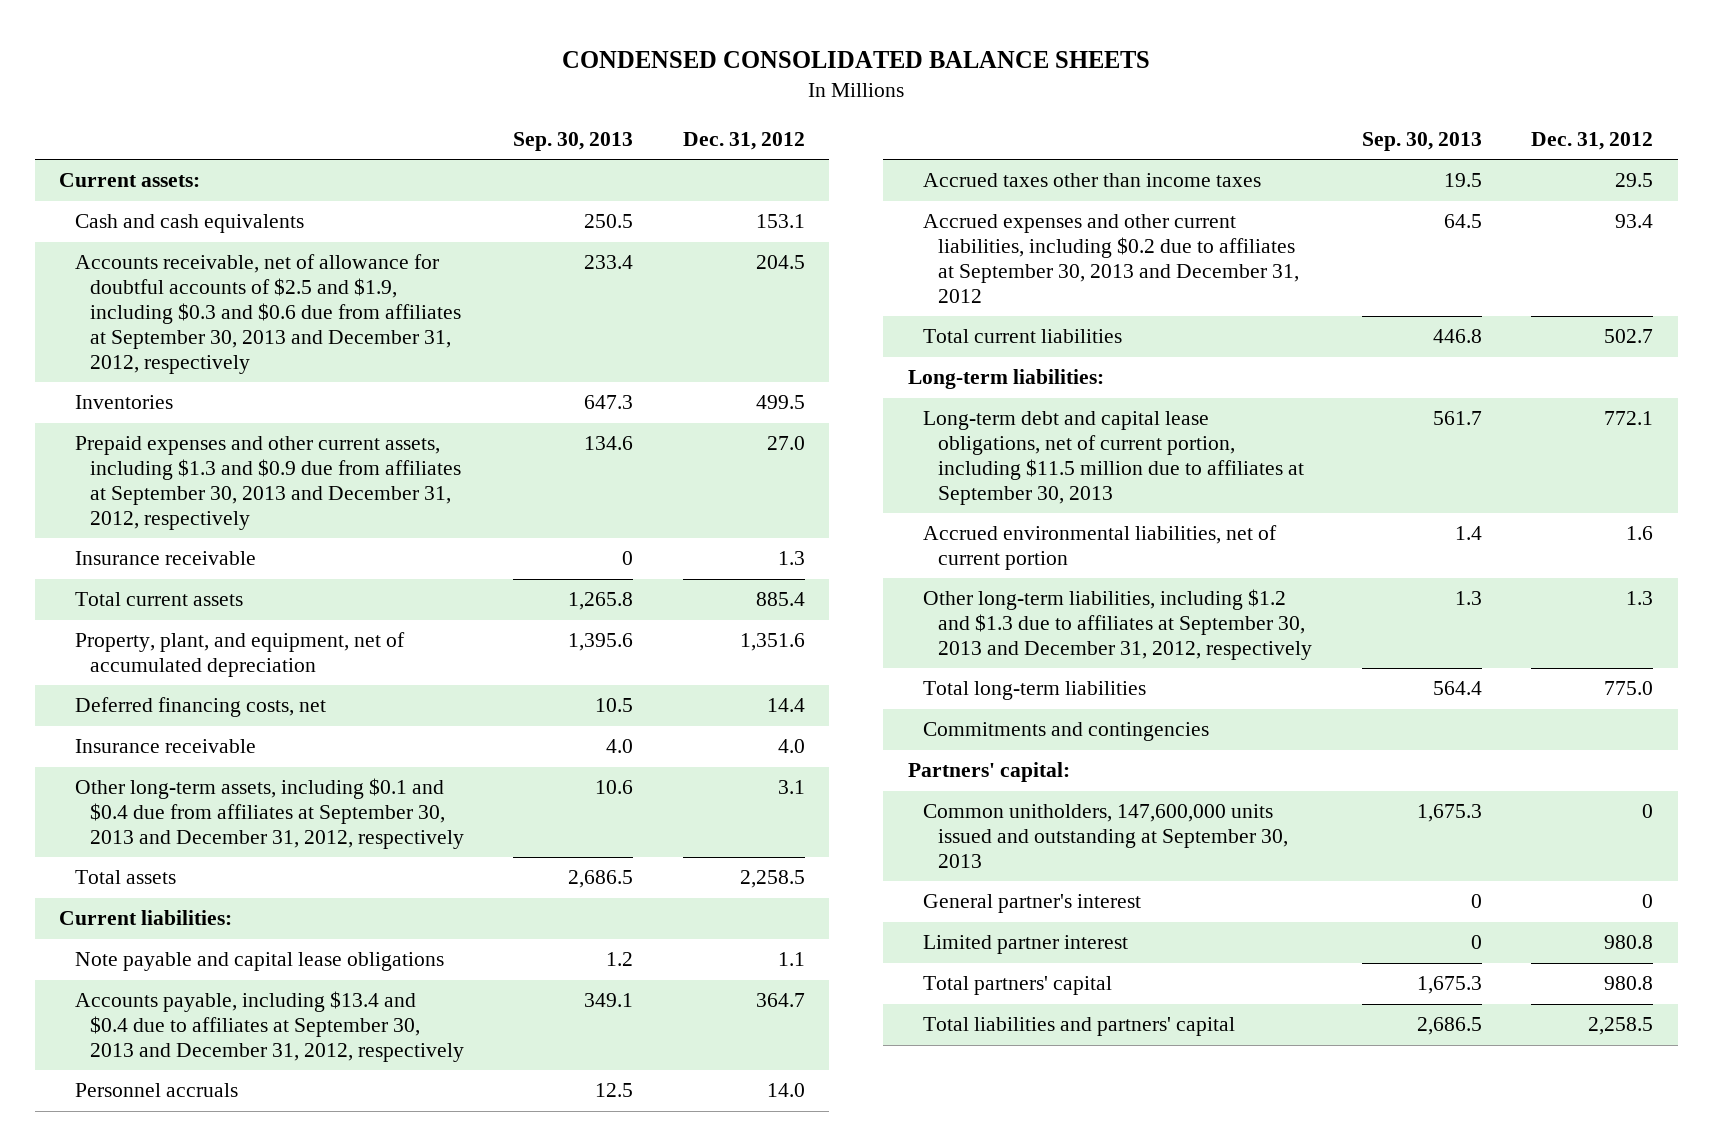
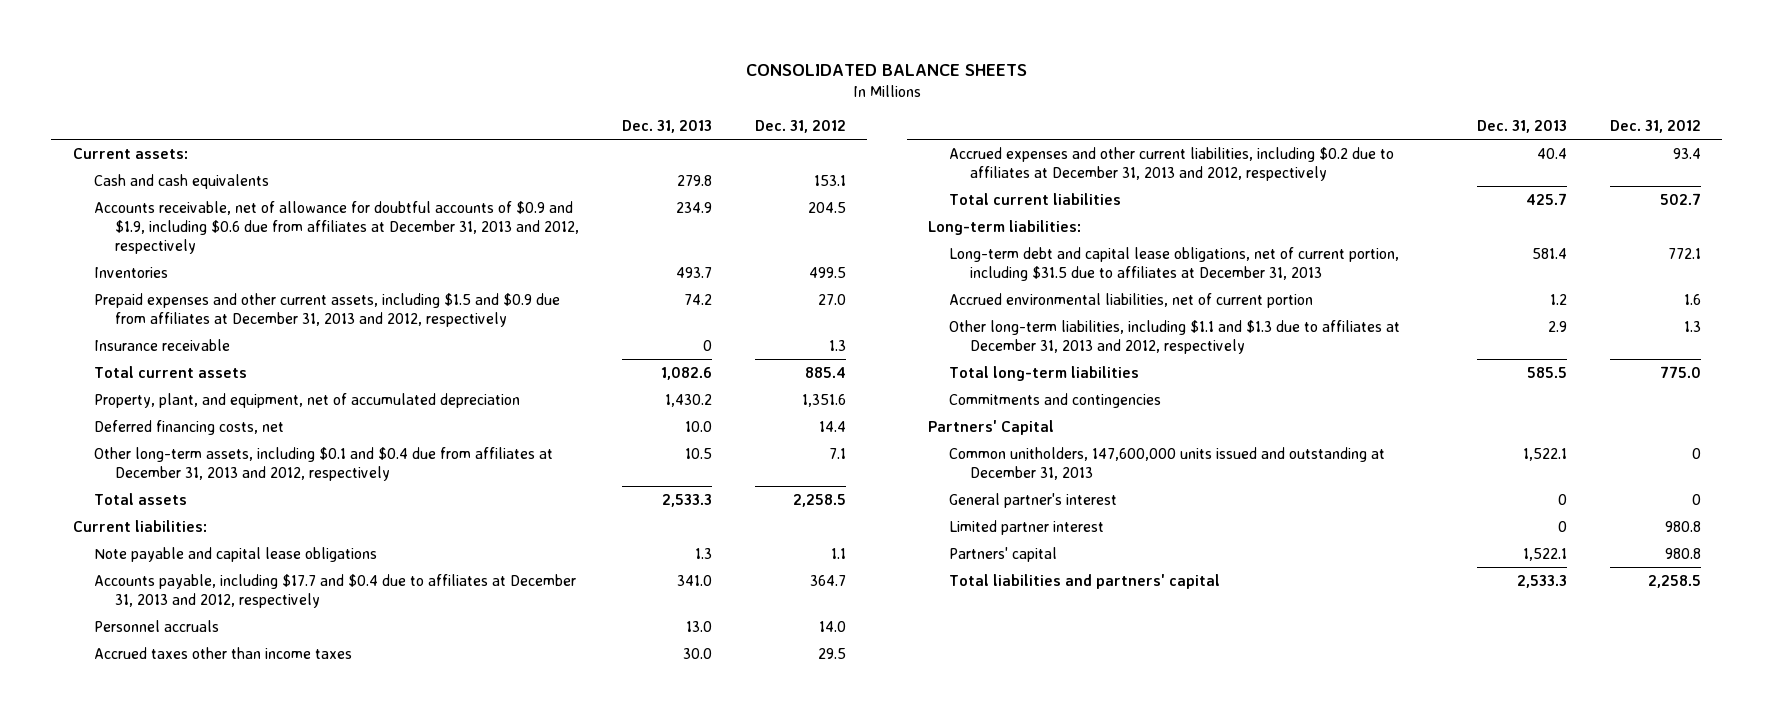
[562,51,1151,69] CONDENSED CONSOLIDATED BALANCE SHEETS -> [745,63,1027,76] CONSOLIDATED BALANCE SHEETS
[513,131,634,151] Sep. 30, 2013 -> none
none -> [622,120,713,134] Dec. 31, 2013
[74,254,461,374] Accounts receivable, net of allowance for doubtful accounts of $2.5 and $1.9, including $0.3 and $0.6 due from affiliates at September 30, 2013 and December 31, 2012, respectively -> [94,200,580,254] Accounts receivable, net of allowance for doubtful accounts of $0.9 and $1.9, including $0.6 due from affiliates at December 31, 2013 and 2012, respectively
[74,436,461,530] Prepaid expenses and other current assets, including $1.3 and $0.9 due from affiliates at September 30, 2013 and December 31, 2012, respectively -> [94,292,561,327] Prepaid expenses and other current assets, including $1.5 and $0.9 due from affiliates at December 31, 2013 and 2012, respectively
[74,739,256,754] Insurance receivable -> none
[74,778,464,849] Other long-term assets, including $0.1 and $0.4 due from affiliates at September 30, 2013 and December 31, 2012, respectively -> [94,446,554,481] Other long-term assets, including $0.1 and $0.4 due from affiliates at December 31, 2013 and 2012, respectively
[777,780,805,795] 3.1 -> [828,447,846,459] 7.1
[74,991,464,1062] Accounts payable, including $13.4 and $0.4 due to affiliates at September 30, 2013 and December 31, 2012, respectively -> [94,573,577,608] Accounts payable, including $17.7 and $0.4 due to affiliates at December 31, 2013 and 2012, respectively
[922,214,1300,303] Accrued expenses and other current liabilities, including $0.2 due to affiliates at September 30, 2013 and December 31, 2012 -> [949,146,1395,181] Accrued expenses and other current liabilities, including $0.2 due to affiliates at December 31, 2013 and 2012, respectively
[922,411,1305,505] Long-term debt and capital lease obligations, net of current portion, including $11.5 million due to affiliates at September 30, 2013 -> [949,246,1400,281] Long-term debt and capital lease obligations, net of current portion, including $31.5 due to affiliates at December 31, 2013
[922,589,1313,660] Other long-term liabilities, including $1.2 and $1.3 due to affiliates at September 30, 2013 and December 31, 2012, respectively -> [949,319,1401,354] Other long-term liabilities, including $1.1 and $1.3 due to affiliates at December 31, 2013 and 2012, respectively
[907,762,1070,783] Partners' capital: -> [927,419,1054,435] Partners' Capital
[922,804,1289,868] Common unitholders, 147,600,000 units issued and outstanding at September 30, 2013 -> [949,446,1386,480] Common unitholders, 147,600,000 units issued and outstanding at December 31, 2013
[922,976,1112,996] Total partners' capital -> [949,546,1058,562] Partners' capital

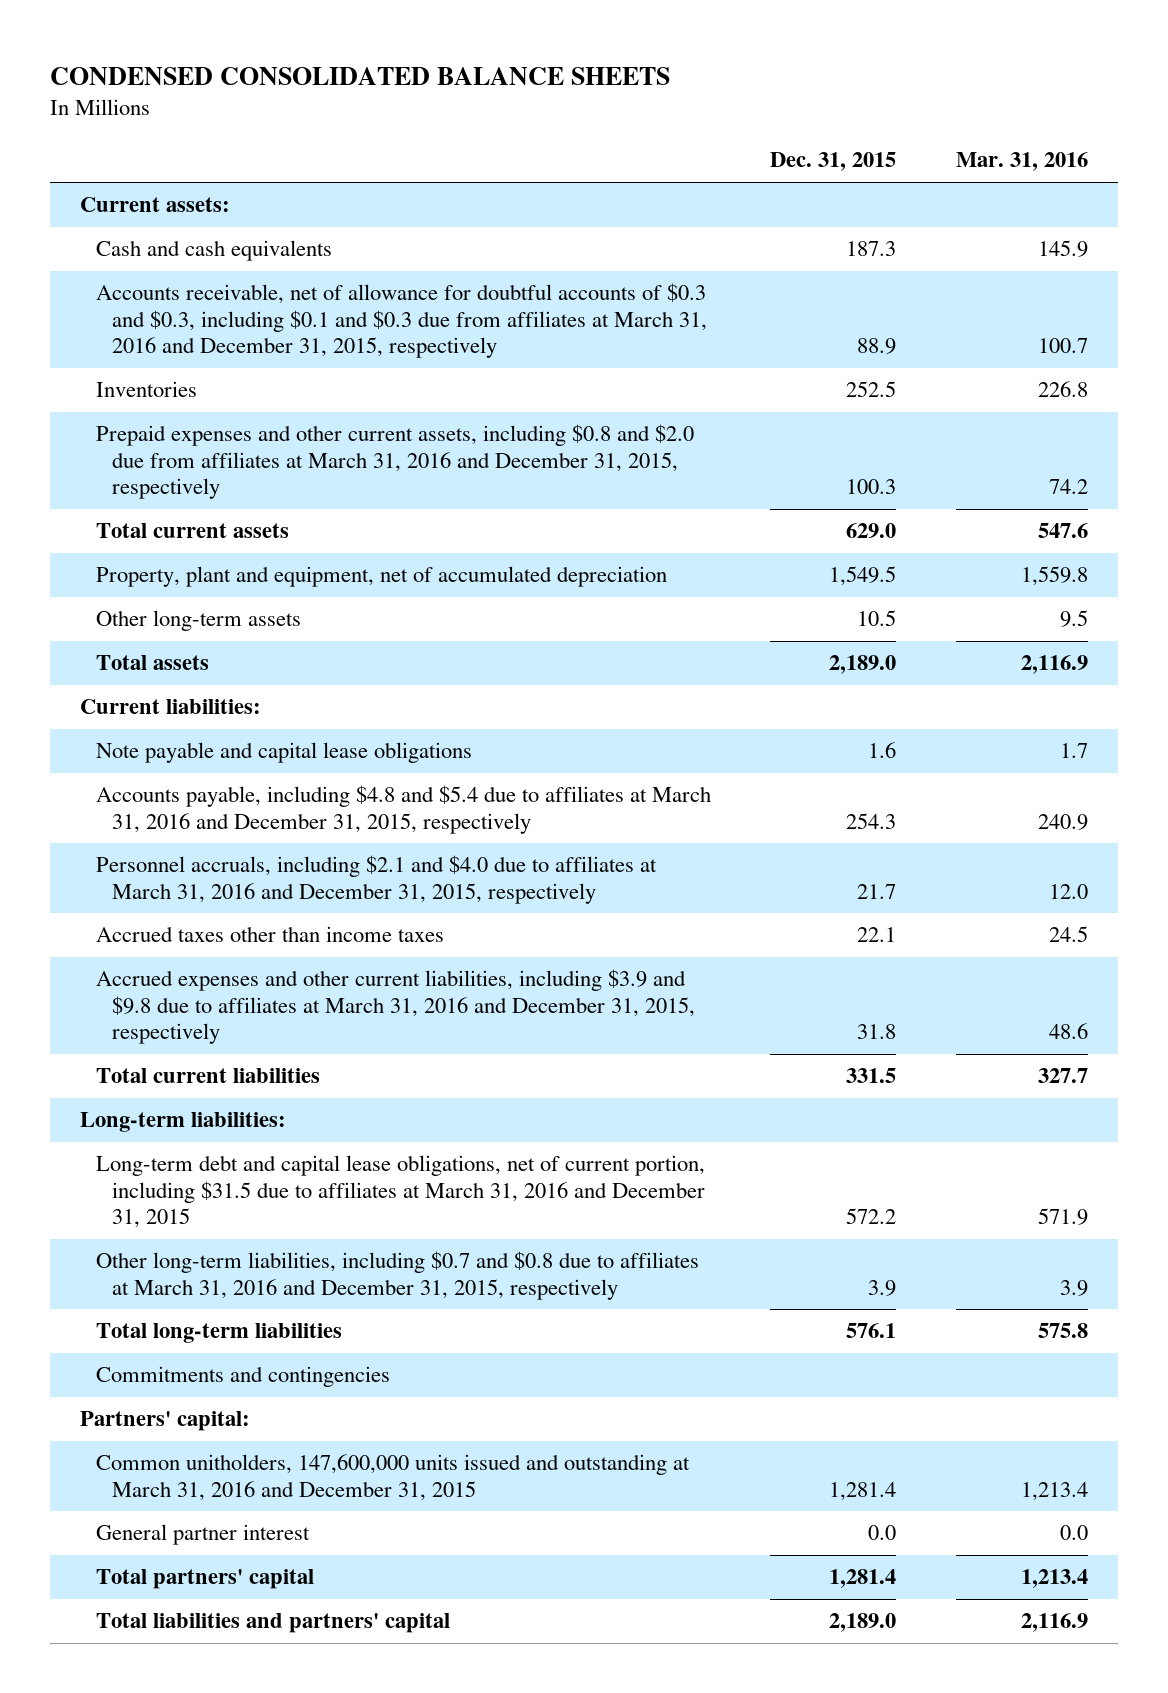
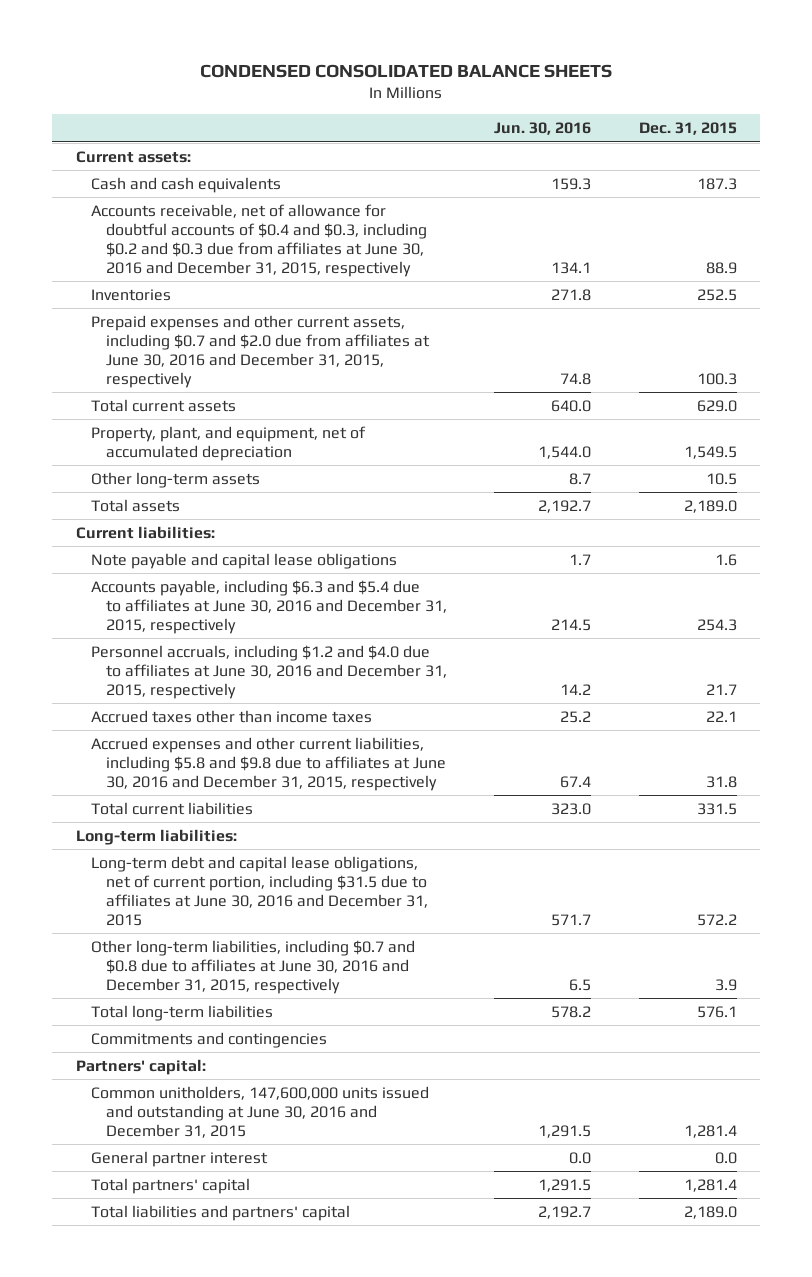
[955,152,1088,172] Mar. 31, 2016 -> none
none -> [494,122,592,136] Jun. 30, 2016
[95,283,707,359] Accounts receivable, net of allowance for doubtful accounts of $0.3 and $0.3, including $0.1 and $0.3 due from affiliates at March 31, 2016 and December 31, 2015, respectively -> [91,203,428,277] Accounts receivable, net of allowance for doubtful accounts of $0.4 and $0.3, including $0.2 and $0.3 due from affiliates at June 30, 2016 and December 31, 2015, respectively
[95,424,694,500] Prepaid expenses and other current assets, including $0.8 and $2.0 due from affiliates at March 31, 2016 and December 31, 2015, respectively -> [91,314,431,388] Prepaid expenses and other current assets, including $0.7 and $2.0 due from affiliates at June 30, 2016 and December 31, 2015, respectively
[95,566,667,588] Property, plant and equipment, net of accumulated depreciation -> [91,425,367,461] Property, plant, and equipment, net of accumulated depreciation
[95,785,711,834] Accounts payable, including $4.8 and $5.4 due to affiliates at March 31, 2016 and December 31, 2015, respectively -> [91,579,448,634] Accounts payable, including $6.3 and $5.4 due to affiliates at June 30, 2016 and December 31, 2015, respectively
[95,855,657,904] Personnel accruals, including $2.1 and $4.0 due to affiliates at March 31, 2016 and December 31, 2015, respectively -> [91,644,448,699] Personnel accruals, including $1.2 and $4.0 due to affiliates at June 30, 2016 and December 31, 2015, respectively
[95,969,695,1045] Accrued expenses and other current liabilities, including $3.9 and $9.8 due to affiliates at March 31, 2016 and December 31, 2015, respectively -> [91,736,447,791] Accrued expenses and other current liabilities, including $5.8 and $9.8 due to affiliates at June 30, 2016 and December 31, 2015, respectively
[95,1155,705,1229] Long-term debt and capital lease obligations, net of current portion, including $31.5 due to affiliates at March 31, 2016 and December 31, 2015 -> [91,855,429,926] Long-term debt and capital lease obligations, net of current portion, including $31.5 due to affiliates at June 30, 2016 and December 31, 2015
[95,1251,699,1300] Other long-term liabilities, including $0.7 and $0.8 due to affiliates at March 31, 2016 and December 31, 2015, respectively -> [91,939,416,994] Other long-term liabilities, including $0.7 and $0.8 due to affiliates at June 30, 2016 and December 31, 2015, respectively
[95,1454,690,1501] Common unitholders, 147,600,000 units issued and outstanding at March 31, 2016 and December 31, 2015 -> [91,1085,430,1138] Common unitholders, 147,600,000 units issued and outstanding at June 30, 2016 and December 31, 2015

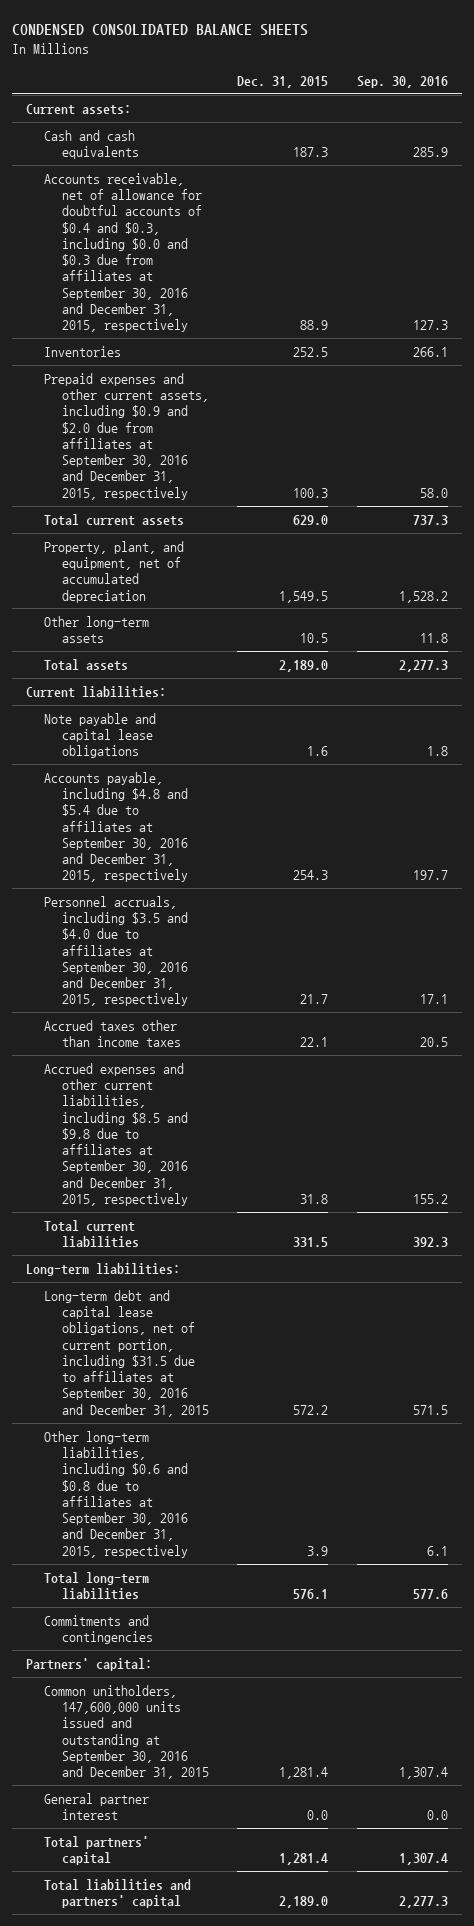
[494,122,592,136] Jun. 30, 2016 -> none
none -> [356,76,448,89] Sep. 30, 2016
[91,203,428,277] Accounts receivable, net of allowance for doubtful accounts of $0.4 and $0.3, including $0.2 and $0.3 due from affiliates at June 30, 2016 and December 31, 2015, respectively -> [44,172,203,333] Accounts receivable, net of allowance for doubtful accounts of $0.4 and $0.3, including $0.0 and $0.3 due from affiliates at September 30, 2016 and December 31, 2015, respectively
[91,314,431,388] Prepaid expenses and other current assets, including $0.7 and $2.0 due from affiliates at June 30, 2016 and December 31, 2015, respectively -> [44,372,210,500] Prepaid expenses and other current assets, including $0.9 and $2.0 due from affiliates at September 30, 2016 and December 31, 2015, respectively
[91,579,448,634] Accounts payable, including $6.3 and $5.4 due to affiliates at June 30, 2016 and December 31, 2015, respectively -> [44,771,189,883] Accounts payable, including $4.8 and $5.4 due to affiliates at September 30, 2016 and December 31, 2015, respectively
[91,644,448,699] Personnel accruals, including $1.2 and $4.0 due to affiliates at June 30, 2016 and December 31, 2015, respectively -> [44,895,189,1007] Personnel accruals, including $3.5 and $4.0 due to affiliates at September 30, 2016 and December 31, 2015, respectively
[91,736,447,791] Accrued expenses and other current liabilities, including $5.8 and $9.8 due to affiliates at June 30, 2016 and December 31, 2015, respectively -> [44,1062,189,1206] Accrued expenses and other current liabilities, including $8.5 and $9.8 due to affiliates at September 30, 2016 and December 31, 2015, respectively
[91,855,429,926] Long-term debt and capital lease obligations, net of current portion, including $31.5 due to affiliates at June 30, 2016 and December 31, 2015 -> [44,1289,210,1417] Long-term debt and capital lease obligations, net of current portion, including $31.5 due to affiliates at September 30, 2016 and December 31, 2015
[91,939,416,994] Other long-term liabilities, including $0.7 and $0.8 due to affiliates at June 30, 2016 and December 31, 2015, respectively -> [44,1430,189,1558] Other long-term liabilities, including $0.6 and $0.8 due to affiliates at September 30, 2016 and December 31, 2015, respectively
[91,1085,430,1138] Common unitholders, 147,600,000 units issued and outstanding at June 30, 2016 and December 31, 2015 -> [44,1684,210,1780] Common unitholders, 147,600,000 units issued and outstanding at September 30, 2016 and December 31, 2015

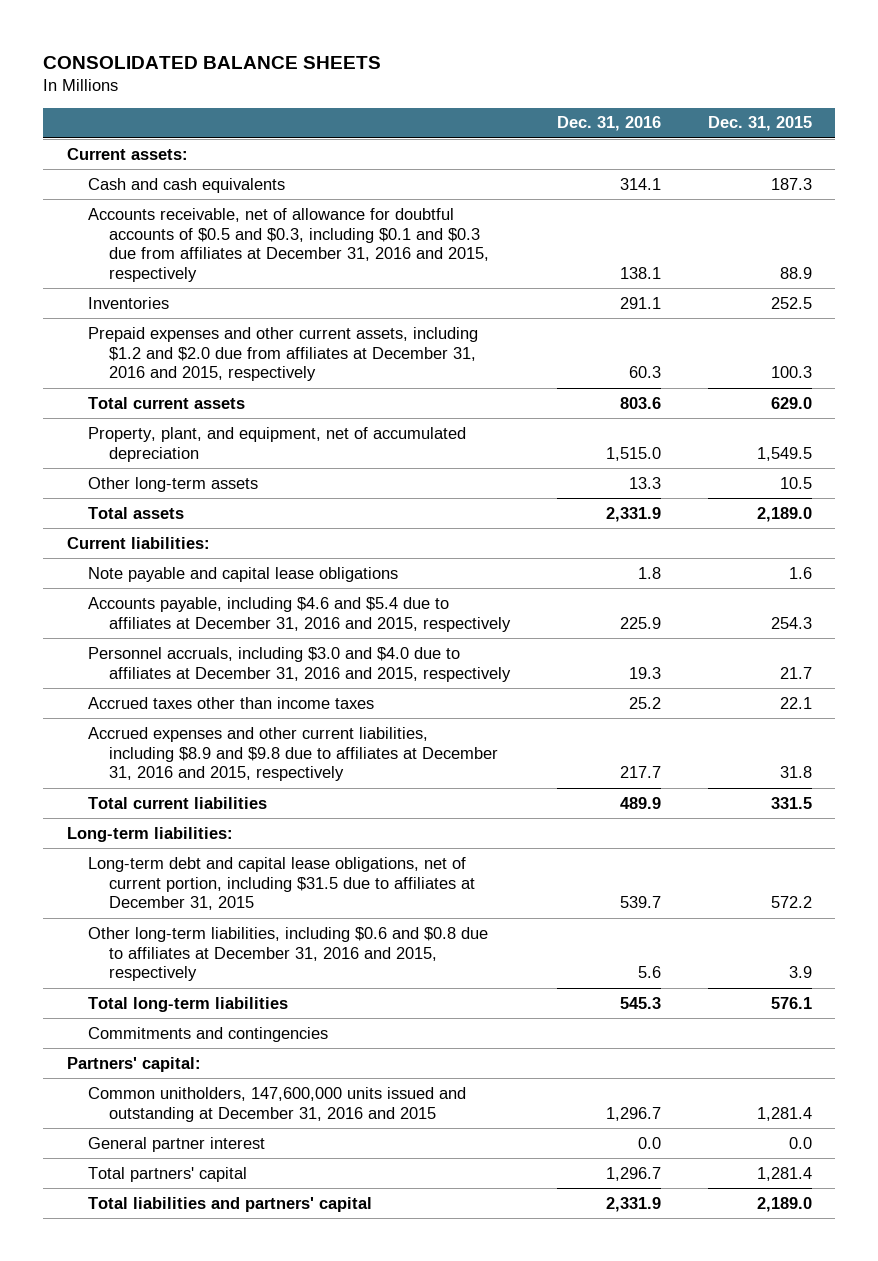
[12,23,309,36] CONDENSED CONSOLIDATED BALANCE SHEETS -> [43,55,382,69] CONSOLIDATED BALANCE SHEETS
[356,76,448,89] Sep. 30, 2016 -> none
none -> [556,116,661,132] Dec. 31, 2016
[44,172,203,333] Accounts receivable, net of allowance for doubtful accounts of $0.4 and $0.3, including $0.0 and $0.3 due from affiliates at September 30, 2016 and December 31, 2015, respectively -> [87,207,489,283] Accounts receivable, net of allowance for doubtful accounts of $0.5 and $0.3, including $0.1 and $0.3 due from affiliates at December 31, 2016 and 2015, respectively
[44,372,210,500] Prepaid expenses and other current assets, including $0.9 and $2.0 due from affiliates at September 30, 2016 and December 31, 2015, respectively -> [87,326,478,382] Prepaid expenses and other current assets, including $1.2 and $2.0 due from affiliates at December 31, 2016 and 2015, respectively
[44,771,189,883] Accounts payable, including $4.8 and $5.4 due to affiliates at September 30, 2016 and December 31, 2015, respectively -> [87,596,511,632] Accounts payable, including $4.6 and $5.4 due to affiliates at December 31, 2016 and 2015, respectively
[44,895,189,1007] Personnel accruals, including $3.5 and $4.0 due to affiliates at September 30, 2016 and December 31, 2015, respectively -> [87,646,511,682] Personnel accruals, including $3.0 and $4.0 due to affiliates at December 31, 2016 and 2015, respectively
[44,1062,189,1206] Accrued expenses and other current liabilities, including $8.5 and $9.8 due to affiliates at September 30, 2016 and December 31, 2015, respectively -> [87,726,498,782] Accrued expenses and other current liabilities, including $8.9 and $9.8 due to affiliates at December 31, 2016 and 2015, respectively
[44,1289,210,1417] Long-term debt and capital lease obligations, net of current portion, including $31.5 due to affiliates at September 30, 2016 and December 31, 2015 -> [87,856,475,911] Long-term debt and capital lease obligations, net of current portion, including $31.5 due to affiliates at December 31, 2015
[44,1430,189,1558] Other long-term liabilities, including $0.6 and $0.8 due to affiliates at September 30, 2016 and December 31, 2015, respectively -> [87,926,488,982] Other long-term liabilities, including $0.6 and $0.8 due to affiliates at December 31, 2016 and 2015, respectively
[44,1684,210,1780] Common unitholders, 147,600,000 units issued and outstanding at September 30, 2016 and December 31, 2015 -> [87,1086,466,1122] Common unitholders, 147,600,000 units issued and outstanding at December 31, 2016 and 2015

